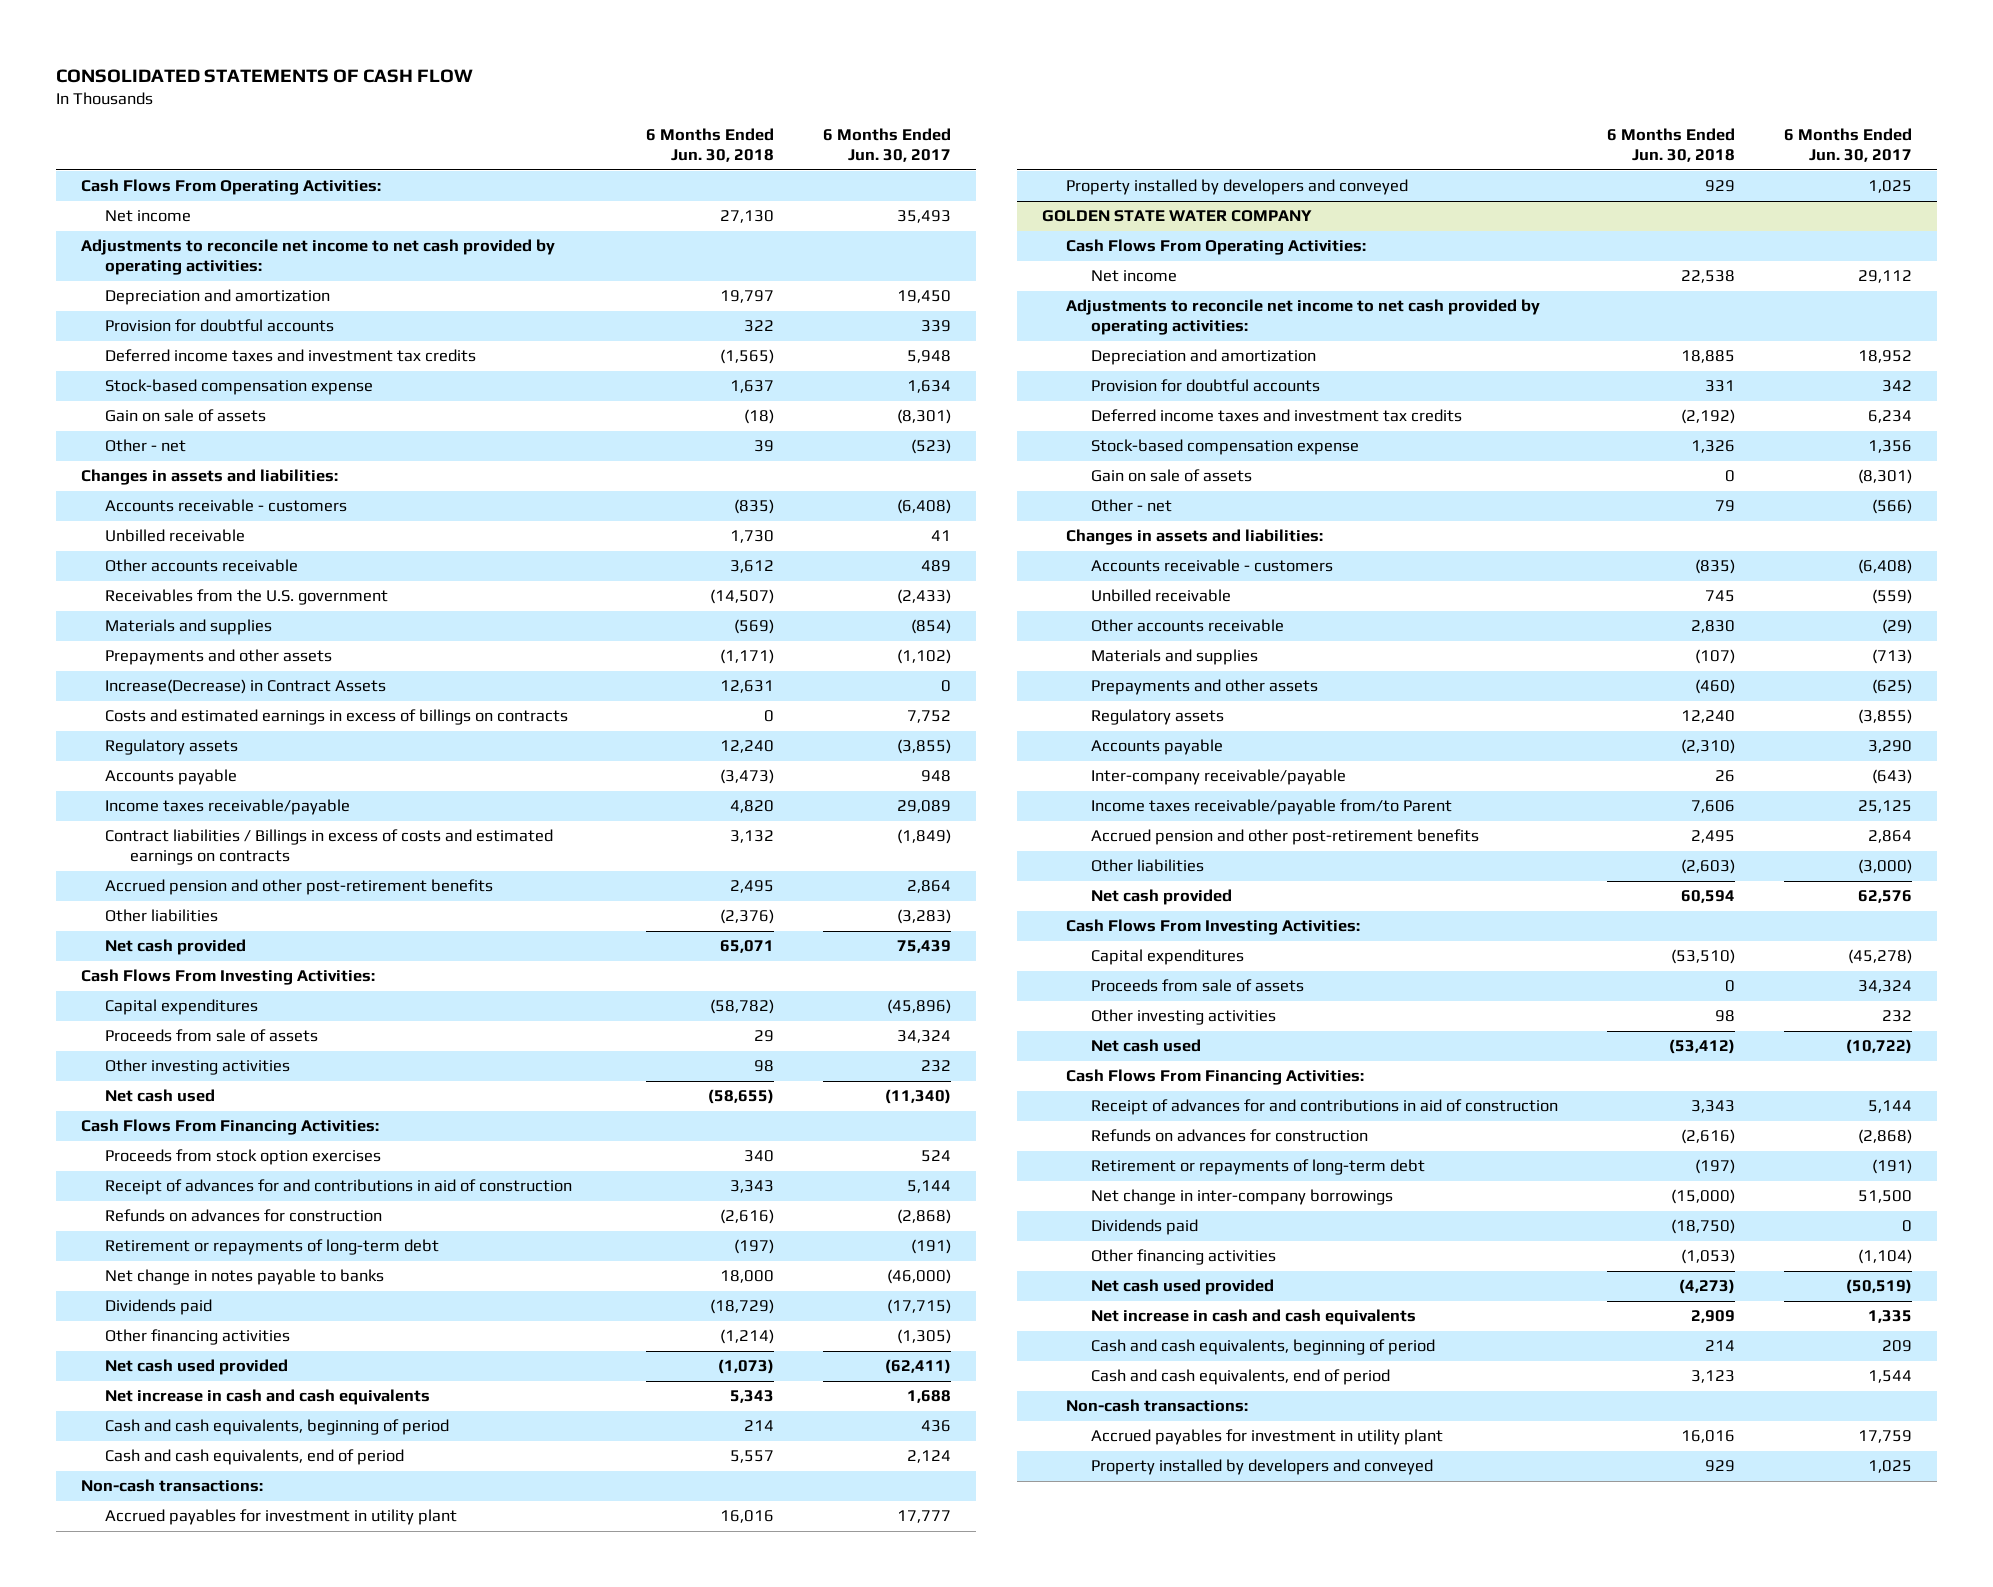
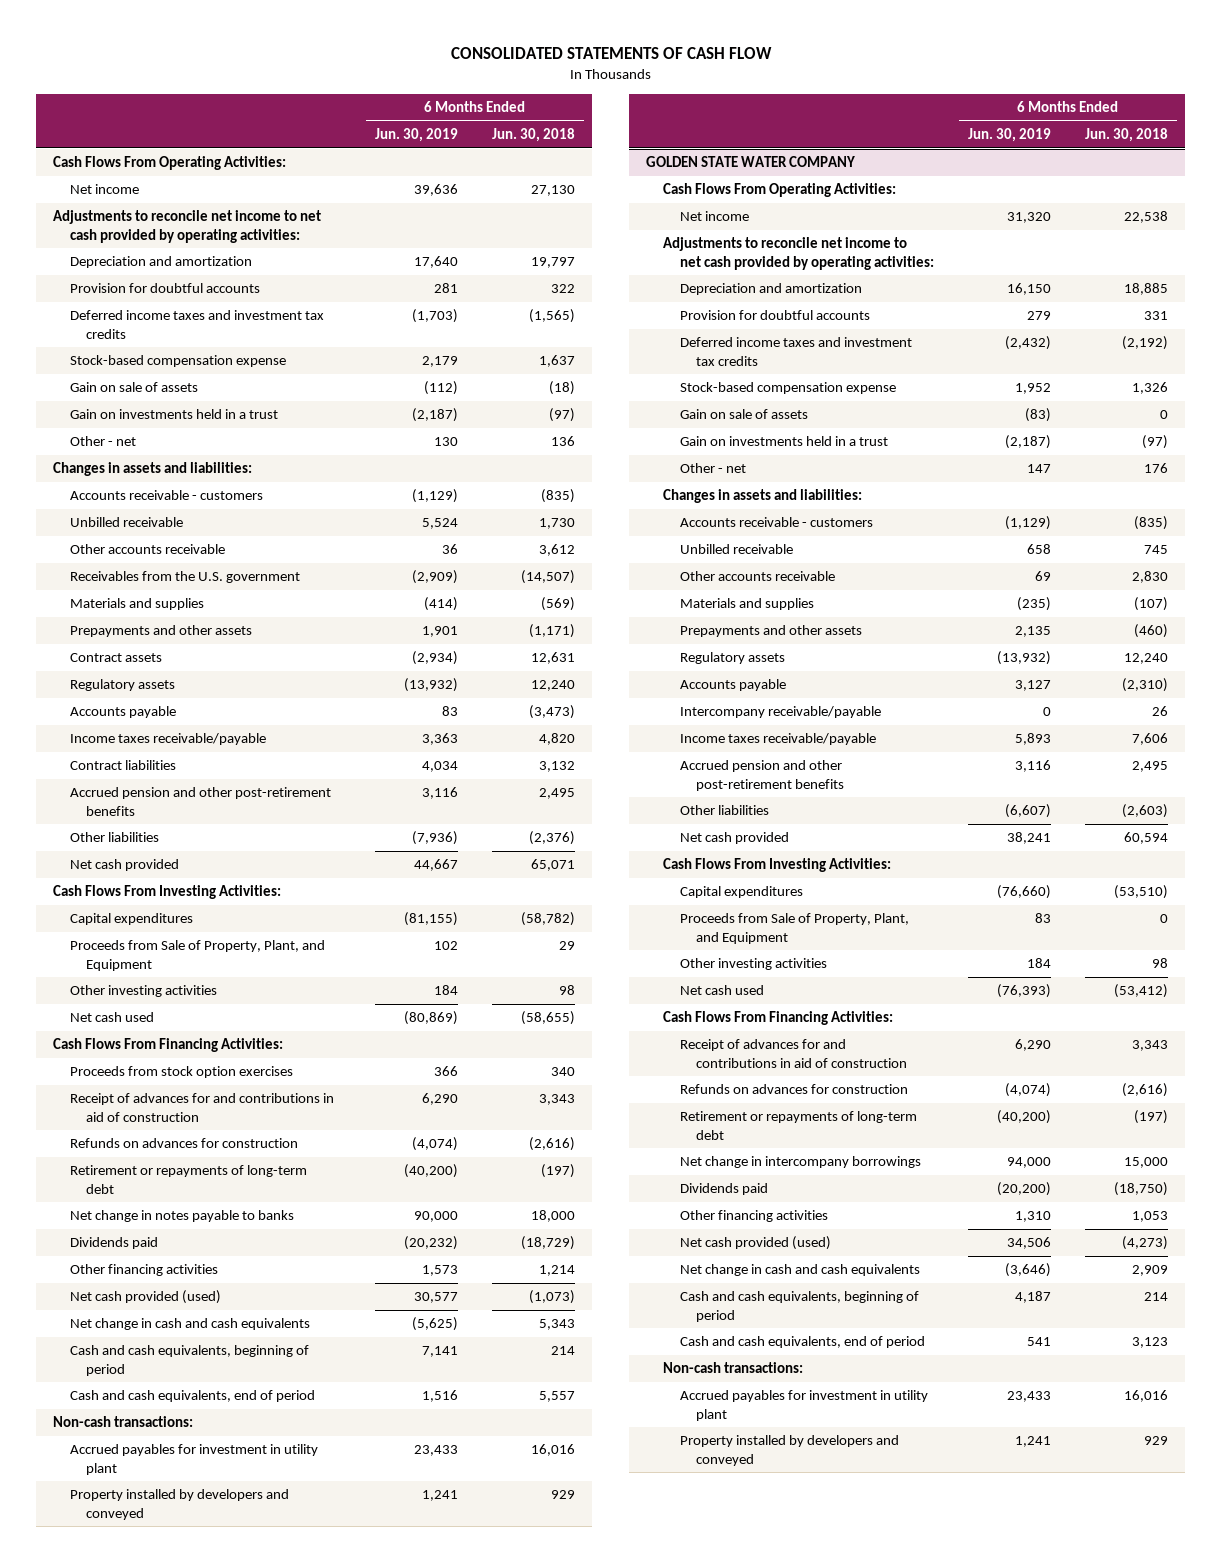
[823,128,952,162] 6 Months Ended Jun. 30, 2017 -> none
none -> [374,127,458,142] Jun. 30, 2019
none -> [69,409,278,420] Gain on investments held in a trust
[754,440,775,453] 39 -> [551,436,576,447] 136
[105,709,569,726] Costs and estimated earnings in excess of billings on contracts -> none
[105,679,387,695] Increase(Decrease) in Contract Assets -> [69,653,162,663] Contract assets
[105,829,554,865] Contract liabilities / Billings in excess of costs and estimated earnings on contracts -> [69,760,176,771] Contract liabilities
[105,1029,319,1043] Proceeds from sale of assets -> [69,940,325,971] Proceeds from Sale of Property, Plant, and Equipment
[720,1329,775,1345] (1,214) -> [539,1265,576,1277] 1,214
[105,1359,289,1376] Net cash used provided -> [69,1290,221,1305] Net cash provided (used)
[105,1389,431,1406] Net increase in cash and cash equivalents -> [69,1318,310,1331] Net change in cash and cash equivalents
none -> [679,436,888,447] Gain on investments held in a trust
[1715,500,1736,513] 79 -> [1144,463,1169,474] 176
[1090,769,1346,786] Inter-company receivable/payable -> [679,706,881,719] Intercompany receivable/payable
[1090,799,1452,816] Income taxes receivable/payable from/to Parent -> [679,733,876,746] Income taxes receivable/payable
[1090,979,1304,993] Proceeds from sale of assets -> [679,913,909,944] Proceeds from Sale of Property, Plant, and Equipment
[1090,1189,1393,1206] Net change in inter-company borrowings -> [679,1156,921,1169] Net change in intercompany borrowings
[1671,1189,1736,1205] (15,000) -> [1124,1157,1169,1169] 15,000
[1681,1249,1736,1265] (1,053) -> [1132,1211,1169,1223] 1,053
[1090,1279,1274,1296] Net cash used provided -> [679,1236,831,1251] Net cash provided (used)
[1090,1309,1416,1326] Net increase in cash and cash equivalents -> [679,1264,920,1277] Net change in cash and cash equivalents

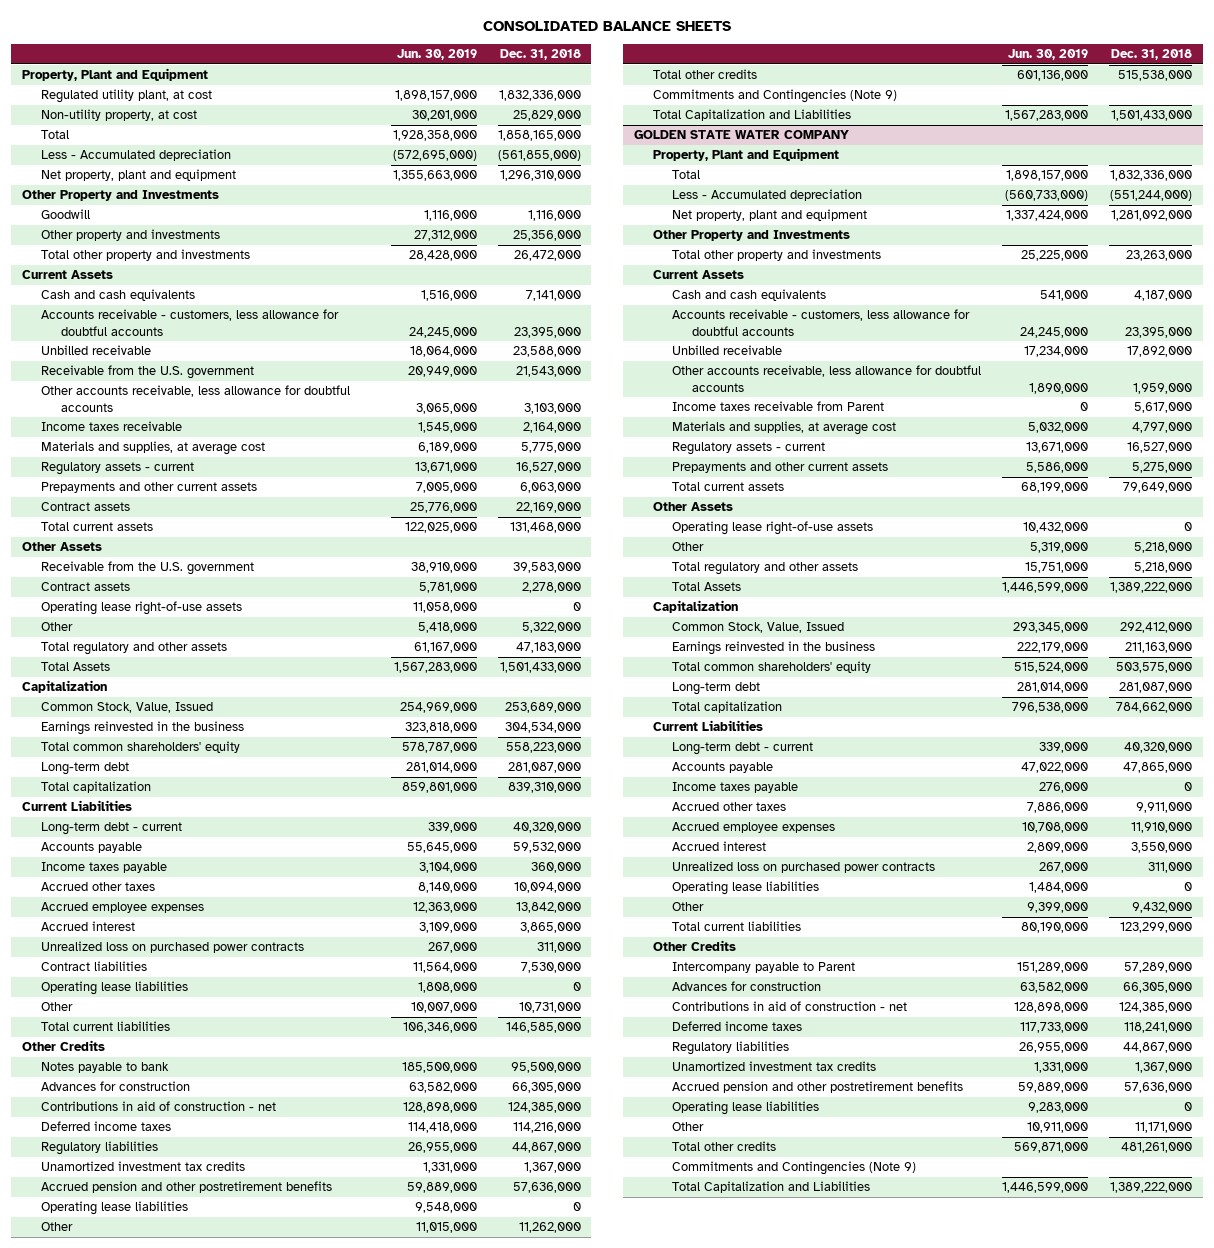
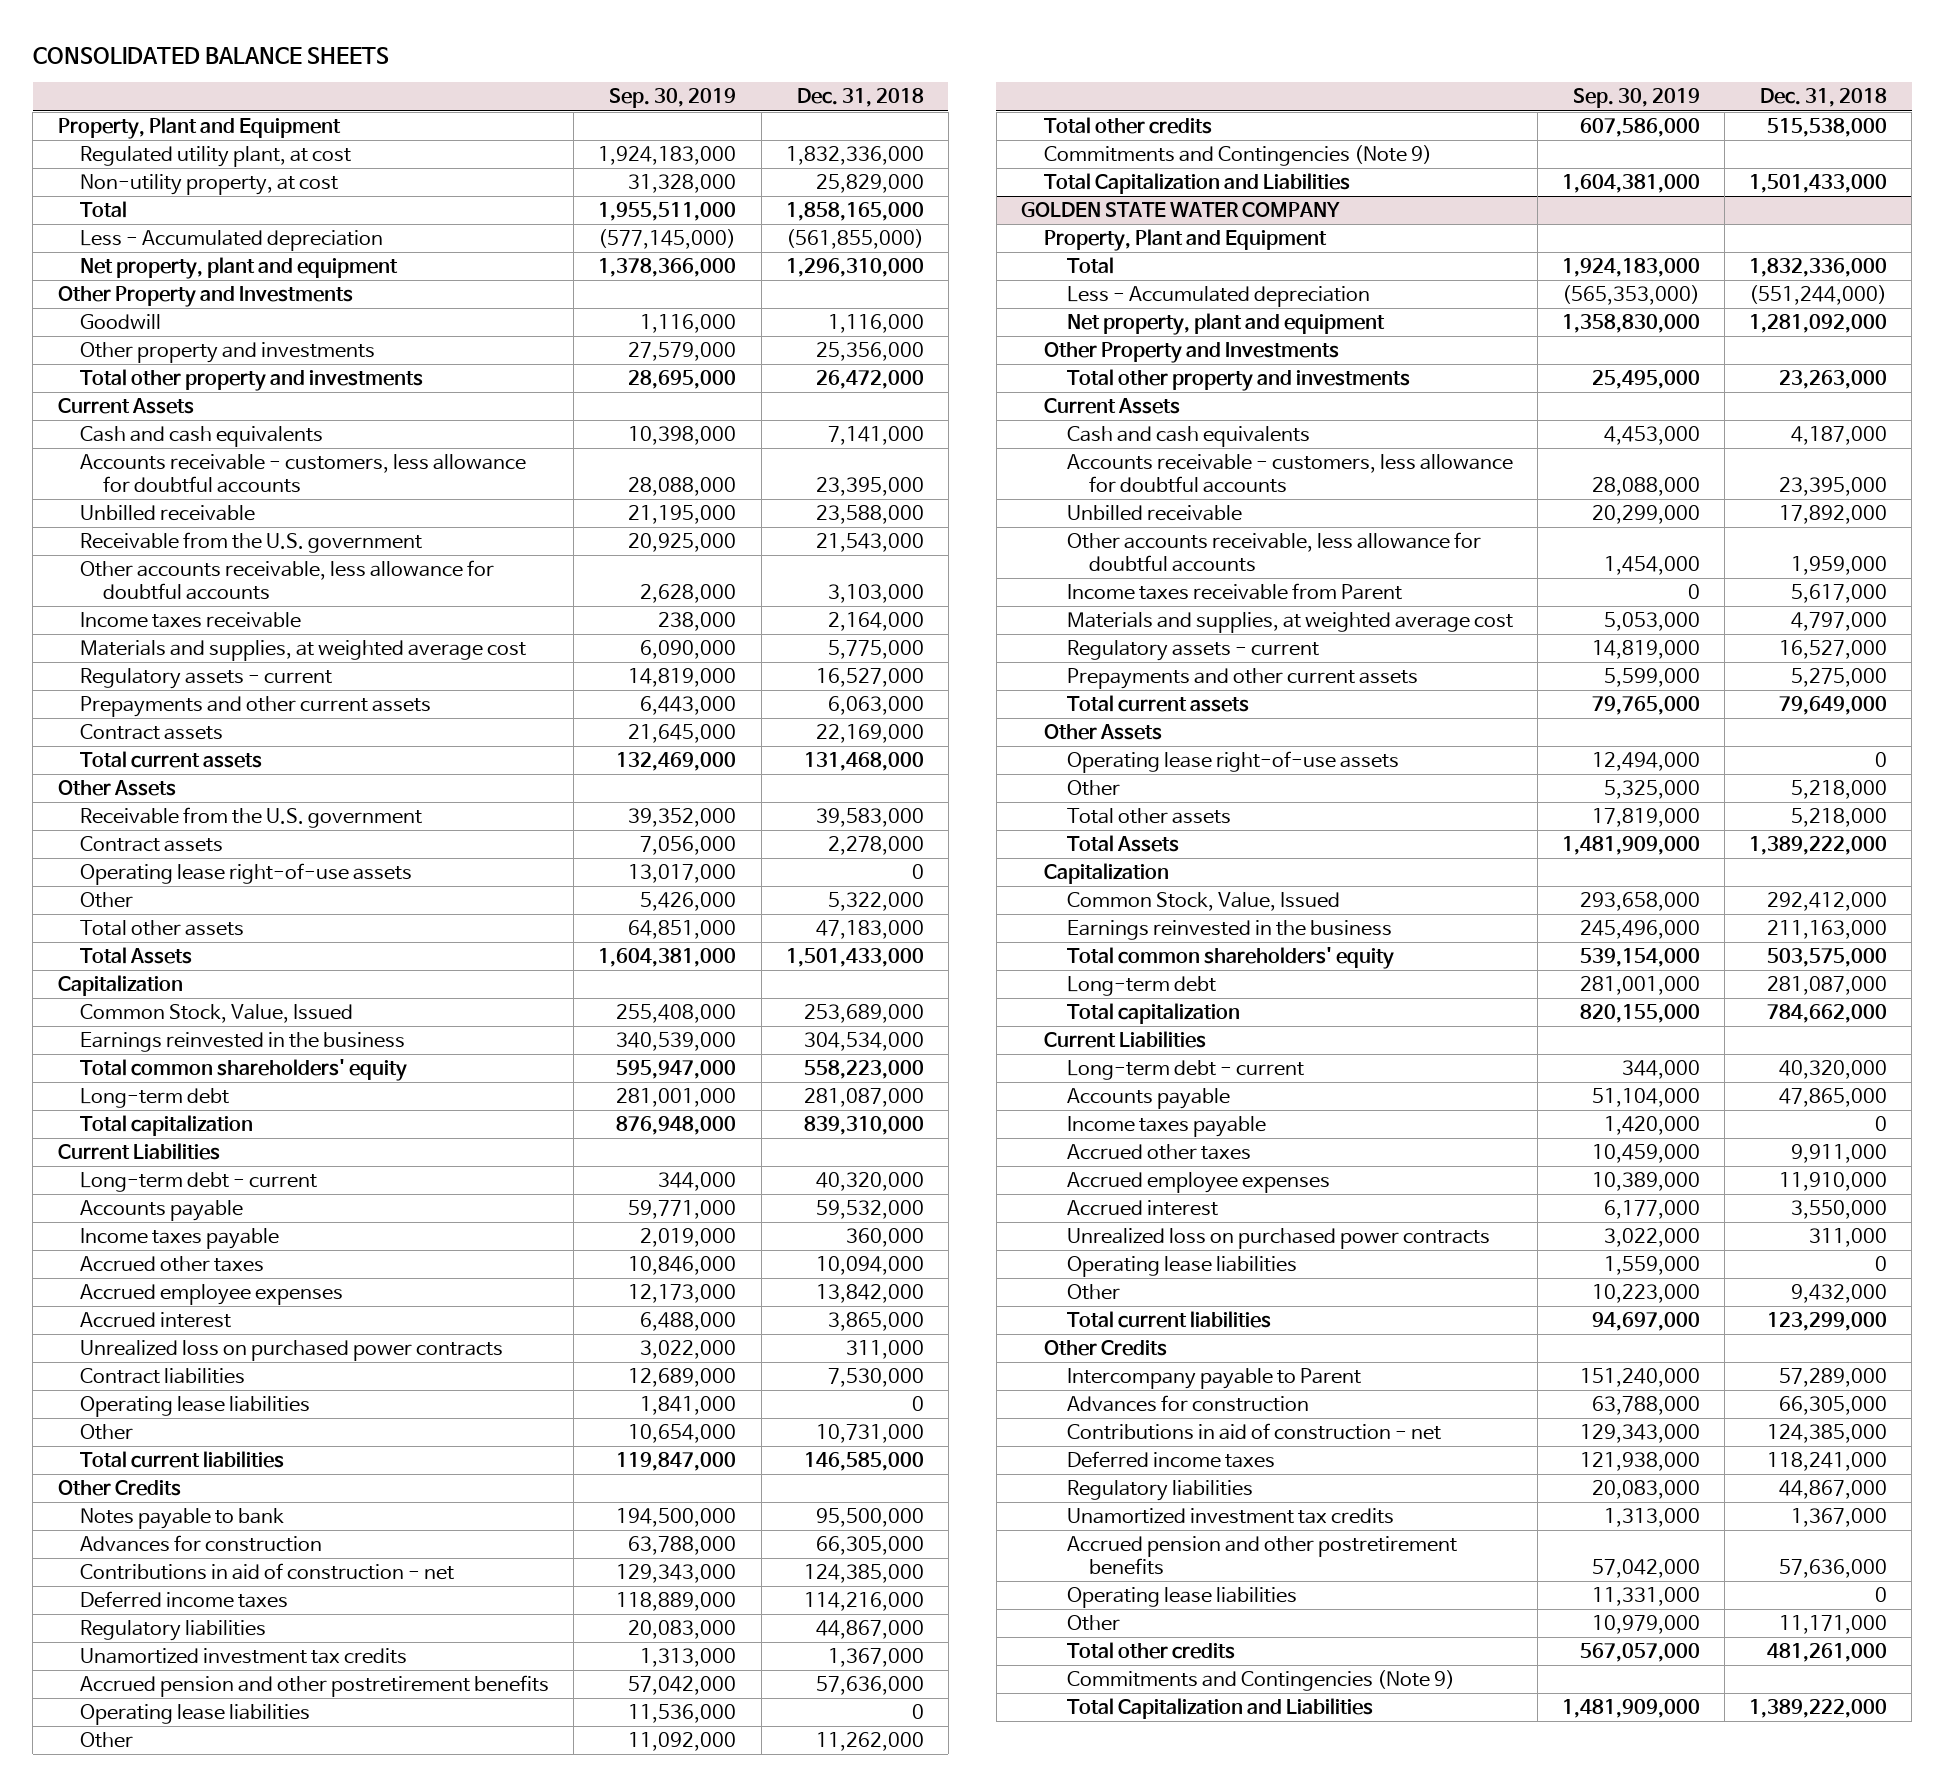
[396,49,477,61] Jun. 30, 2019 -> none
none -> [609,88,737,109] Sep. 30, 2019
[41,441,266,456] Materials and supplies, at average cost -> [80,640,527,662] Materials and supplies, at weighted average cost
[41,642,228,656] Total regulatory and other assets -> [80,920,245,937] Total other assets
[672,421,897,436] Materials and supplies, at average cost -> [1066,612,1513,634] Materials and supplies, at weighted average cost
[672,562,859,576] Total regulatory and other assets -> [1066,808,1231,825] Total other assets

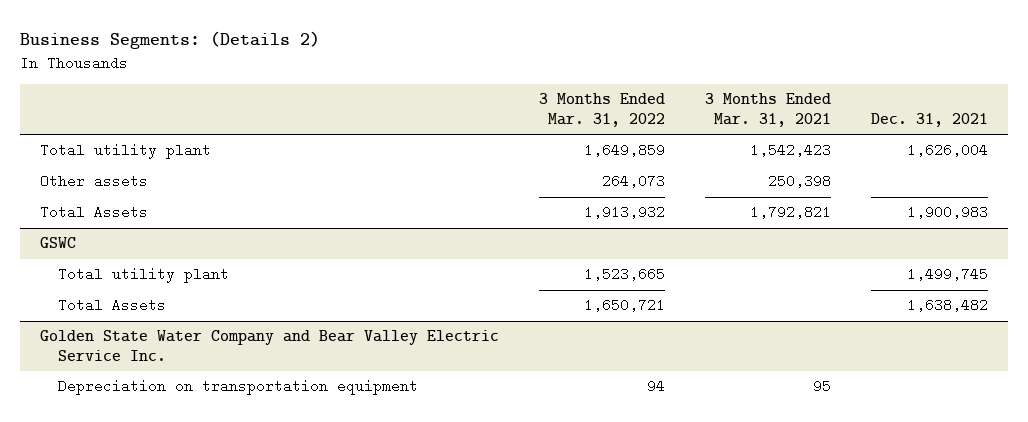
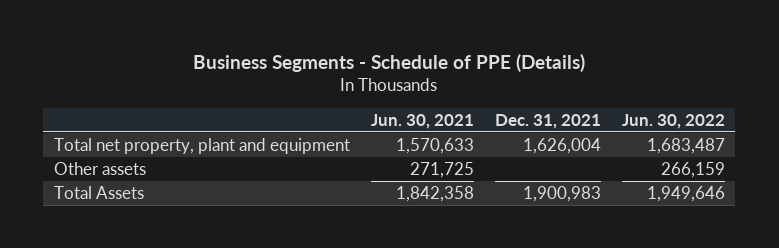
[19,31,320,50] Business Segments: (Details 2) -> [193,54,586,73] Business Segments - Schedule of PPE (Details)
[539,93,666,127] 3 Months Ended Mar. 31, 2022 -> none
[705,93,832,127] 3 Months Ended Mar. 31, 2021 -> none
none -> [370,113,474,129] Jun. 30, 2021
none -> [621,113,725,129] Jun. 30, 2022
[39,143,211,160] Total utility plant -> [53,137,350,154] Total net property, plant and equipment
[39,237,76,249] GSWC -> none
[58,267,230,284] Total utility plant -> none
[58,298,167,313] Total Assets -> none
[39,330,499,361] Golden State Water Company and Bear Valley Electric Service Inc. -> none
[58,379,419,396] Depreciation on transportation equipment -> none

